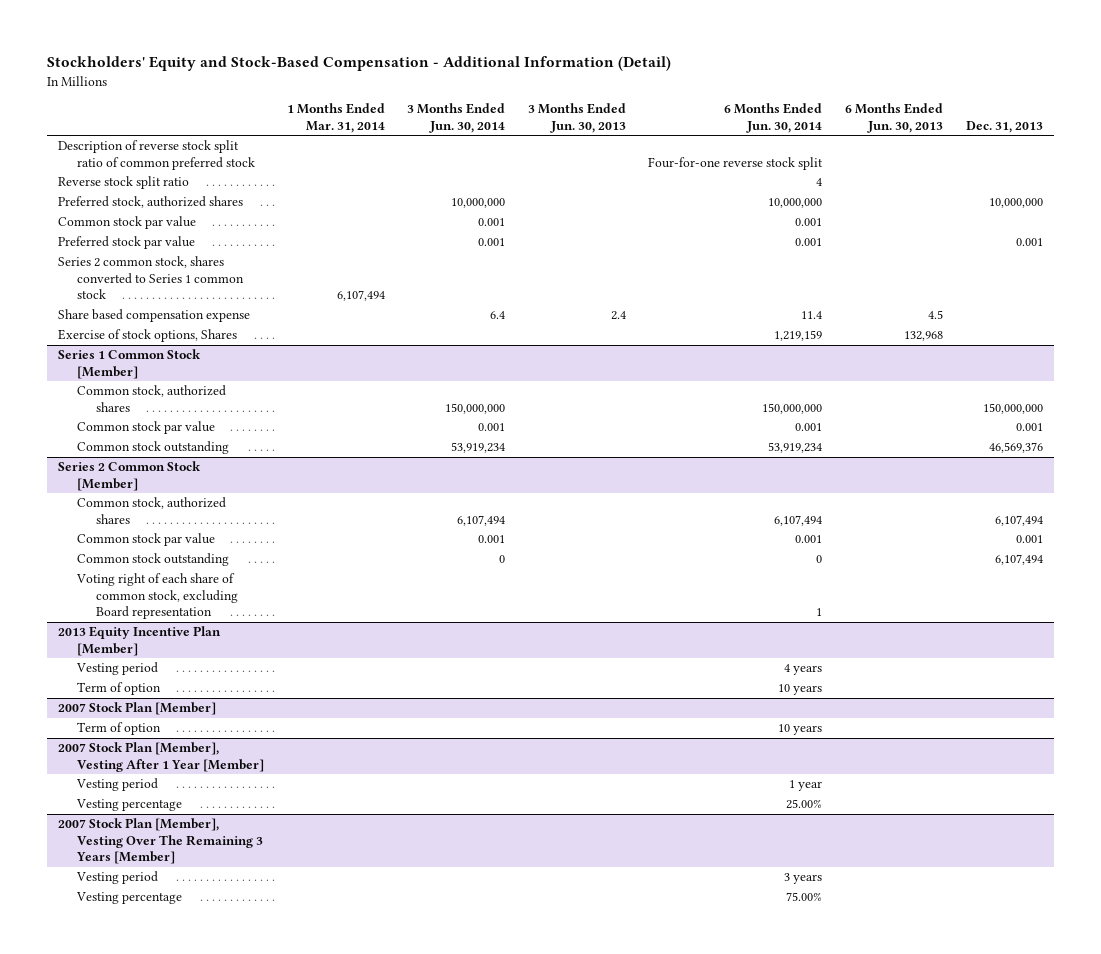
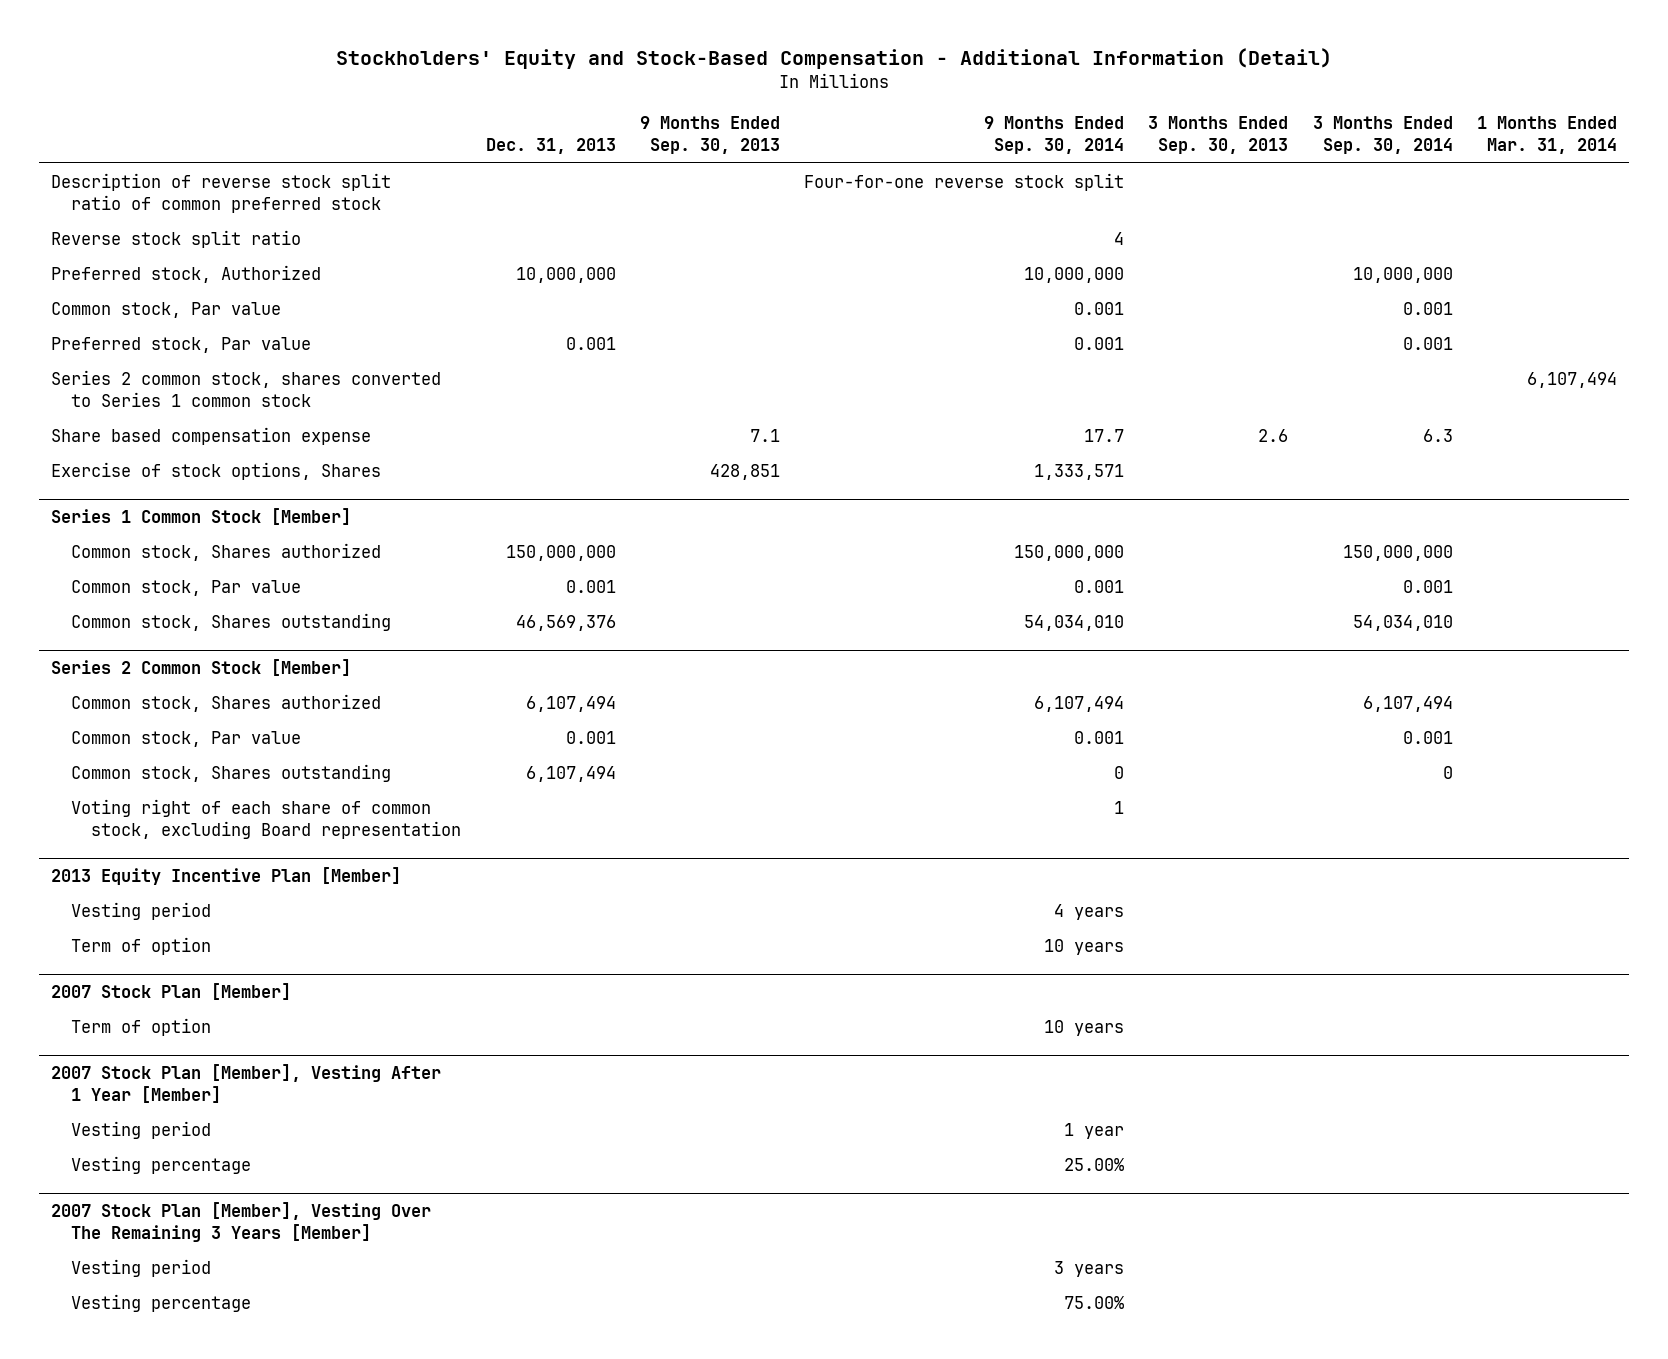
[407,103,506,133] 3 Months Ended Jun. 30, 2014 -> none
[527,103,626,133] 3 Months Ended Jun. 30, 2013 -> none
[724,103,823,133] 6 Months Ended Jun. 30, 2014 -> none
[845,103,944,133] 6 Months Ended Jun. 30, 2013 -> none
none -> [639,116,780,155] 9 Months Ended Sep. 30, 2013
none -> [984,116,1125,155] 9 Months Ended Sep. 30, 2014
none -> [1148,116,1289,155] 3 Months Ended Sep. 30, 2013
none -> [1312,116,1453,155] 3 Months Ended Sep. 30, 2014
[57,196,243,209] Preferred stock, authorized shares -> [50,264,321,283] Preferred stock, Authorized
[57,216,196,230] Common stock par value -> [50,301,281,318] Common stock, Par value
[57,236,195,250] Preferred stock par value -> [50,336,311,353] Preferred stock, Par value
[77,385,227,412] Common stock, authorized shares -> [71,542,382,561] Common stock, Shares authorized
[77,421,216,435] Common stock par value -> [71,579,302,596] Common stock, Par value
[77,441,230,455] Common stock outstanding -> [71,612,392,631] Common stock, Shares outstanding
[77,497,227,524] Common stock, authorized shares -> [71,693,382,712] Common stock, Shares authorized
[77,533,216,547] Common stock par value -> [71,730,302,747] Common stock, Par value
[77,553,230,567] Common stock outstanding -> [71,763,392,782] Common stock, Shares outstanding

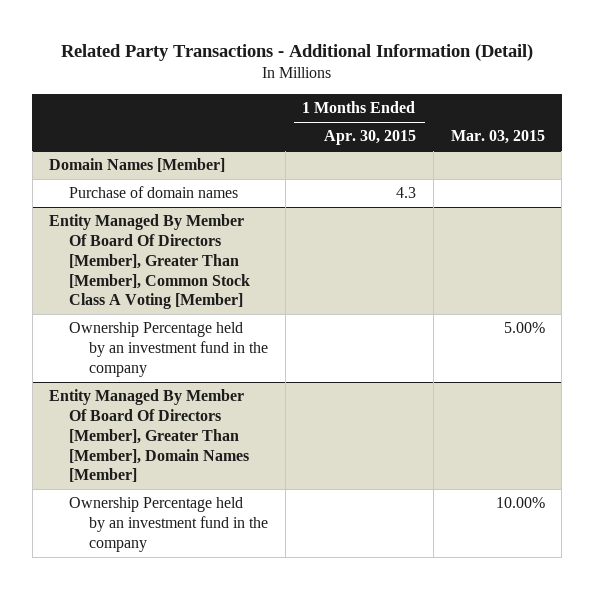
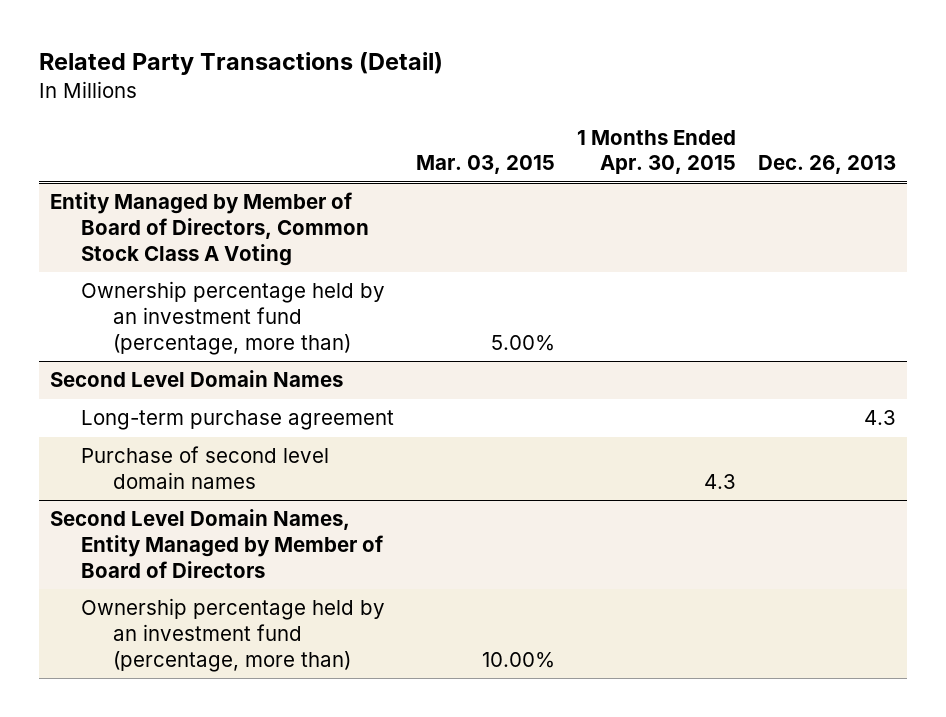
[60,43,533,61] Related Party Transactions - Additional Information (Detail) -> [38,52,443,76] Related Party Transactions (Detail)
none -> [758,155,897,175] Dec. 26, 2013
[49,158,226,173] Domain Names [Member] -> none
[69,186,239,199] Purchase of domain names -> none
[49,214,251,310] Entity Managed By Member Of Board Of Directors [Member], Greater Than [Member], Common Stock Class A Voting [Member] -> [49,192,370,266] Entity Managed by Member of Board of Directors, Common Stock Class A Voting
[69,322,269,377] Ownership Percentage held by an investment fund in the company -> [81,281,386,355] Ownership percentage held by an investment fund (percentage, more than)
none -> [49,370,343,388] Second Level Domain Names
none -> [81,410,395,431] Long-term purchase agreement
none -> [81,446,330,489] Purchase of second level domain names
[49,389,250,483] Entity Managed By Member Of Board Of Directors [Member], Greater Than [Member], Domain Names [Member] -> [49,509,384,578] Second Level Domain Names, Entity Managed by Member of Board of Directors
[69,497,269,552] Ownership Percentage held by an investment fund in the company -> [81,598,386,672] Ownership percentage held by an investment fund (percentage, more than)

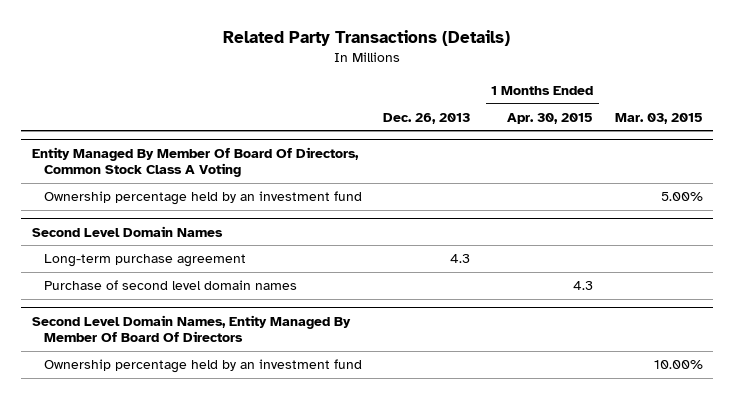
[38,52,443,76] Related Party Transactions (Detail) -> [223,30,511,47] Related Party Transactions (Details)
[49,192,370,266] Entity Managed by Member of Board of Directors, Common Stock Class A Voting -> [32,146,360,178] Entity Managed By Member Of Board Of Directors, Common Stock Class A Voting
[81,281,386,355] Ownership percentage held by an investment fund (percentage, more than) -> [43,191,362,206] Ownership percentage held by an investment fund
[49,509,384,578] Second Level Domain Names, Entity Managed by Member of Board of Directors -> [32,314,352,343] Second Level Domain Names, Entity Managed By Member Of Board Of Directors
[81,598,386,672] Ownership percentage held by an investment fund (percentage, more than) -> [43,359,362,374] Ownership percentage held by an investment fund

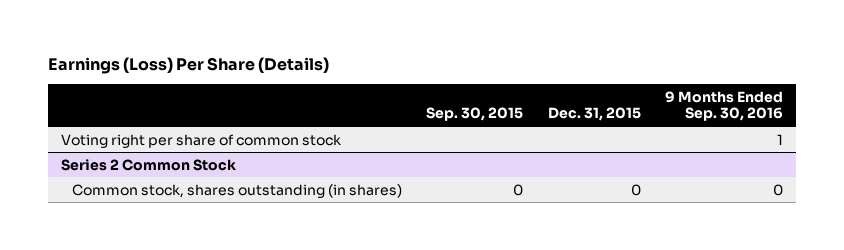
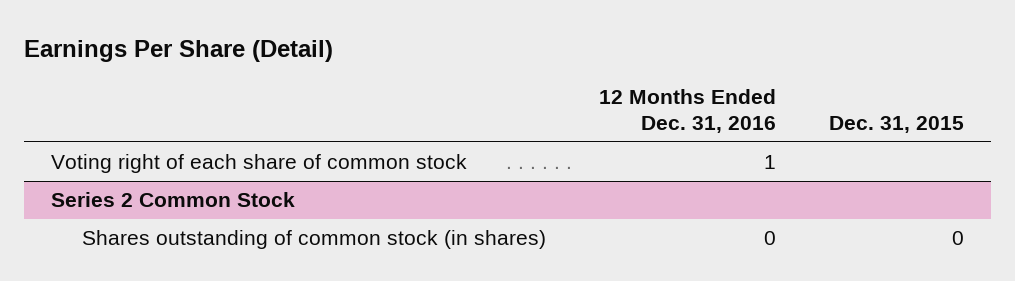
[48,57,330,75] Earnings (Loss) Per Share (Details) -> [24,39,334,62] Earnings Per Share (Detail)
[426,107,524,122] Sep. 30, 2015 -> none
[665,91,784,122] 9 Months Ended Sep. 30, 2016 -> none
none -> [598,88,776,134] 12 Months Ended Dec. 31, 2016
[60,133,341,148] Voting right per share of common stock -> [50,154,467,174] Voting right of each share of common stock
[72,183,403,198] Common stock, shares outstanding (in shares) -> [81,230,546,250] Shares outstanding of common stock (in shares)

